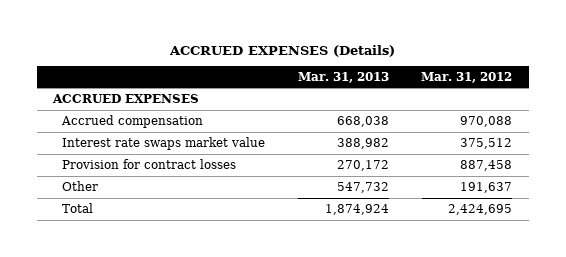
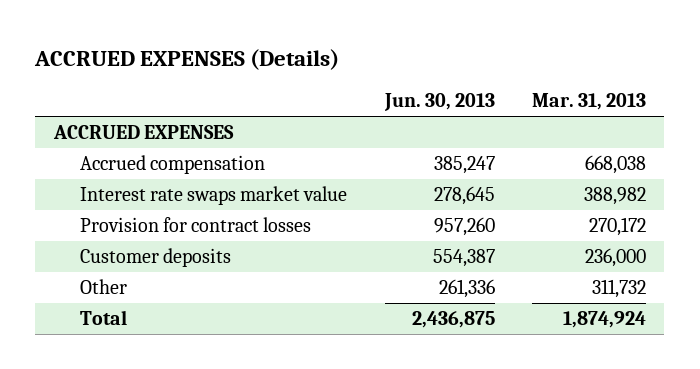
[421,71,513,83] Mar. 31, 2012 -> none
none -> [383,93,495,112] Jun. 30, 2013
none -> [80,248,232,268] Customer deposits
[336,181,389,193] 547,732 -> [591,279,646,299] 311,732

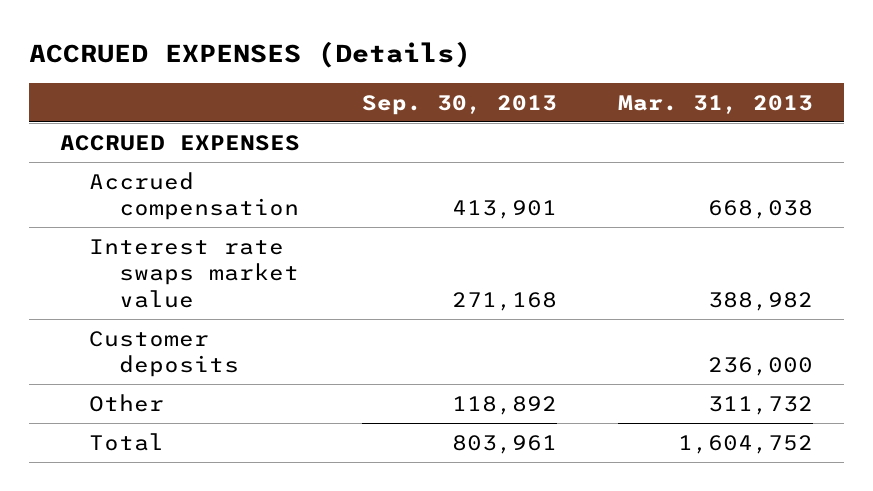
[383,93,495,112] Jun. 30, 2013 -> none
none -> [361,94,557,115] Sep. 30, 2013
[80,217,312,233] Provision for contract losses -> none
[562,311,646,329] 1,874,924 -> [678,434,814,454] 1,604,752

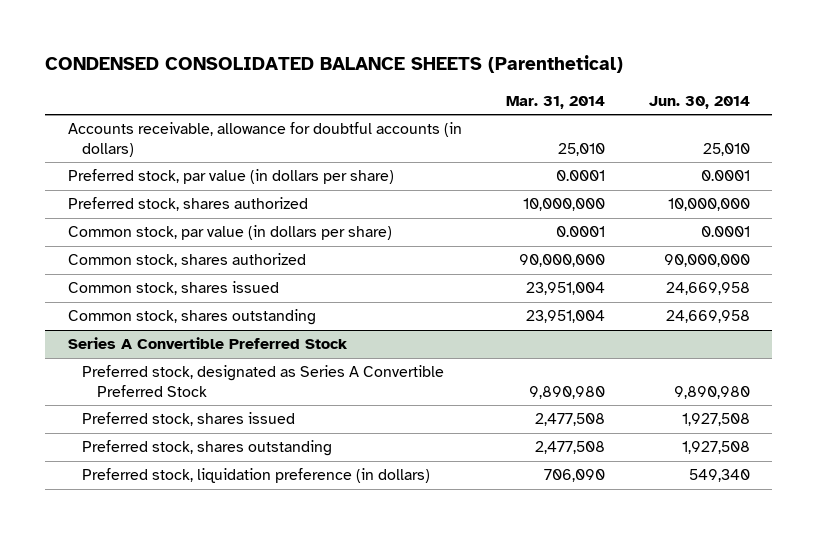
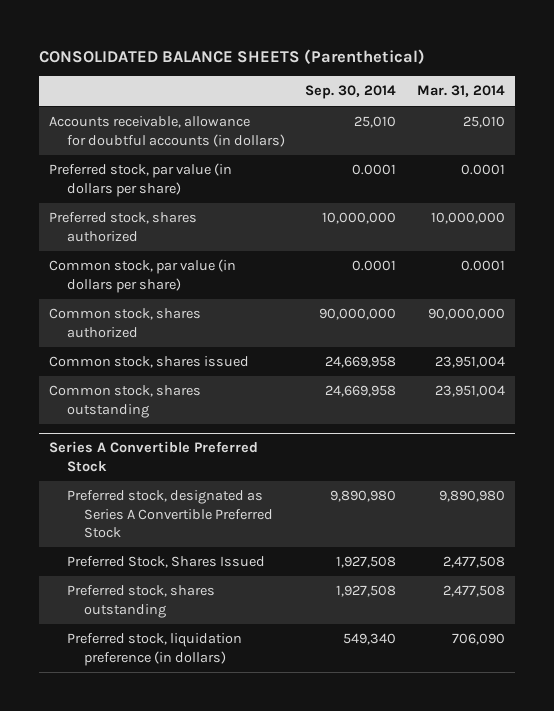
[45,55,624,74] CONDENSED CONSOLIDATED BALANCE SHEETS (Parenthetical) -> [39,48,426,64] CONSOLIDATED BALANCE SHEETS (Parenthetical)
[649,95,751,109] Jun. 30, 2014 -> none
none -> [305,85,397,100] Sep. 30, 2014
[82,412,296,427] Preferred stock, shares issued -> [66,556,265,569] Preferred Stock, Shares Issued

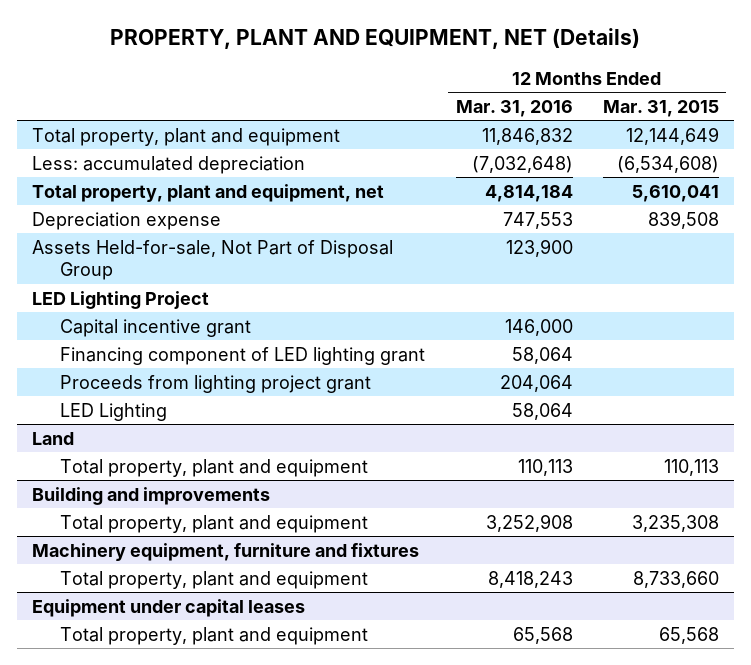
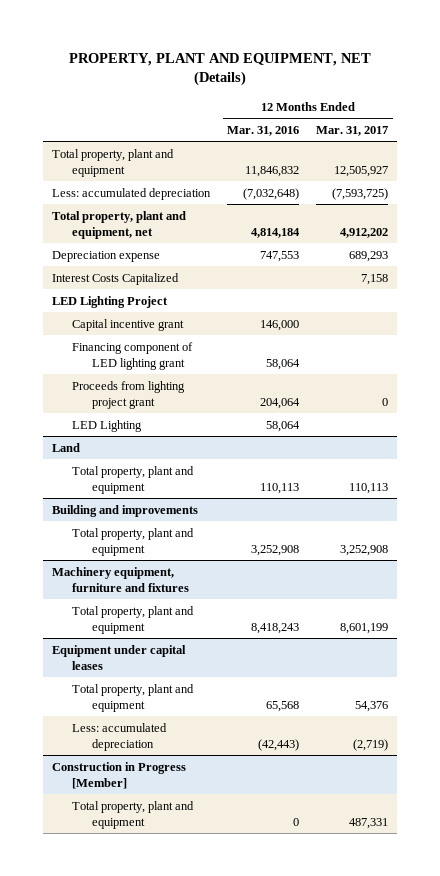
[602,99,719,117] Mar. 31, 2015 -> none
none -> [316,125,389,136] Mar. 31, 2017
[32,239,394,281] Assets Held-for-sale, Not Part of Disposal Group -> none
none -> [51,272,179,285] Interest Costs Capitalized
none -> [71,722,167,751] Less: accumulated depreciation
none -> [51,761,186,789] Construction in Progress [Member]
none -> [71,800,194,829] Total property, plant and equipment

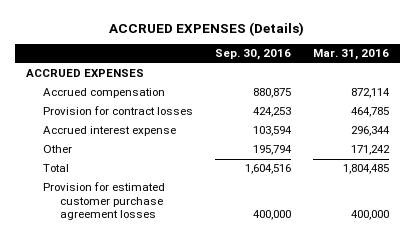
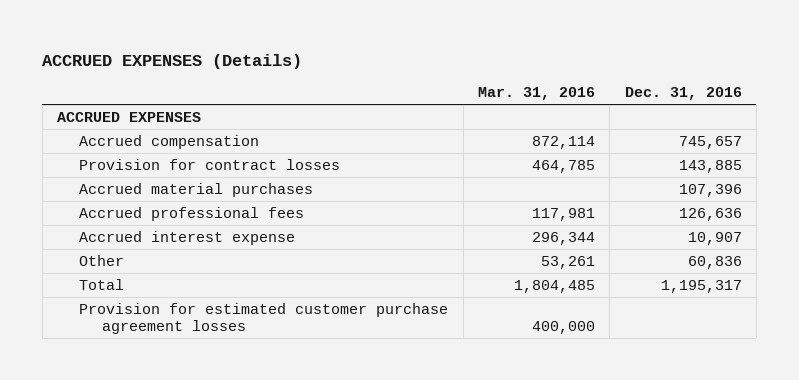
[214,49,291,61] Sep. 30, 2016 -> none
none -> [624,87,742,101] Dec. 31, 2016
none -> [79,182,314,197] Accrued material purchases
none -> [79,206,305,221] Accrued professional fees
[350,145,390,156] 171,242 -> [540,255,595,269] 53,261

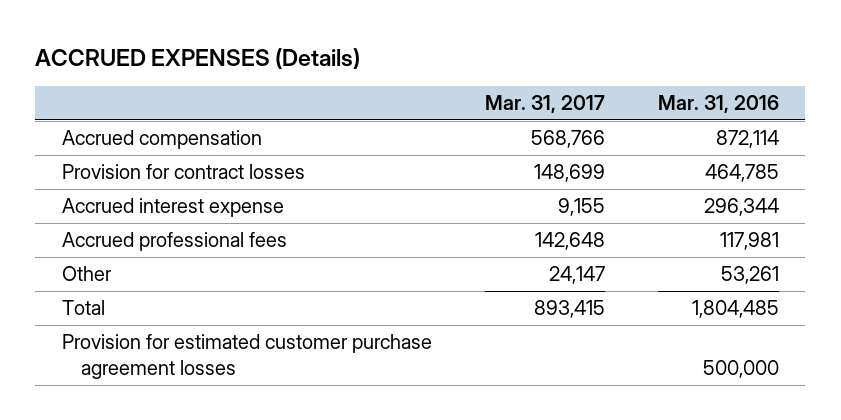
[624,87,742,101] Dec. 31, 2016 -> none
none -> [484,95,605,114] Mar. 31, 2017
[57,111,202,122] ACCRUED EXPENSES -> none
[79,182,314,197] Accrued material purchases -> none
[79,206,305,221] Accrued professional fees -> [61,232,287,252] Accrued professional fees
[531,321,595,335] 400,000 -> [702,359,779,378] 500,000

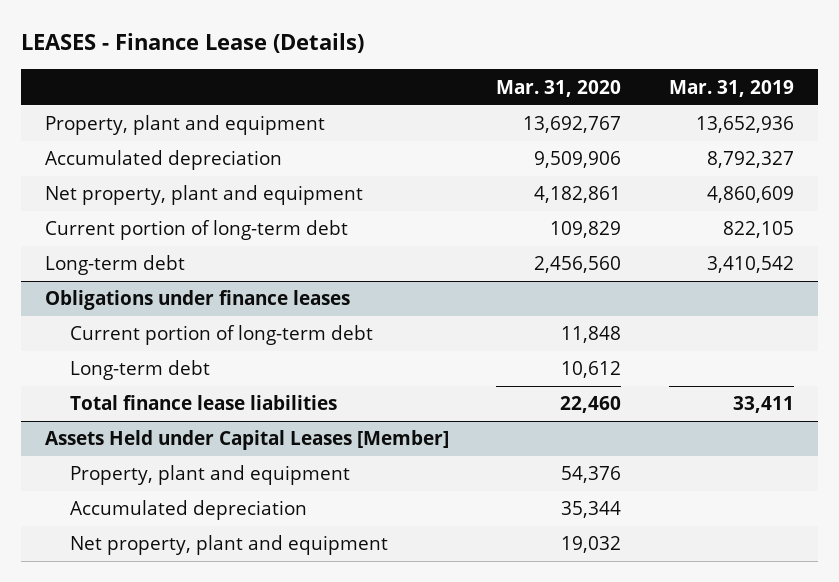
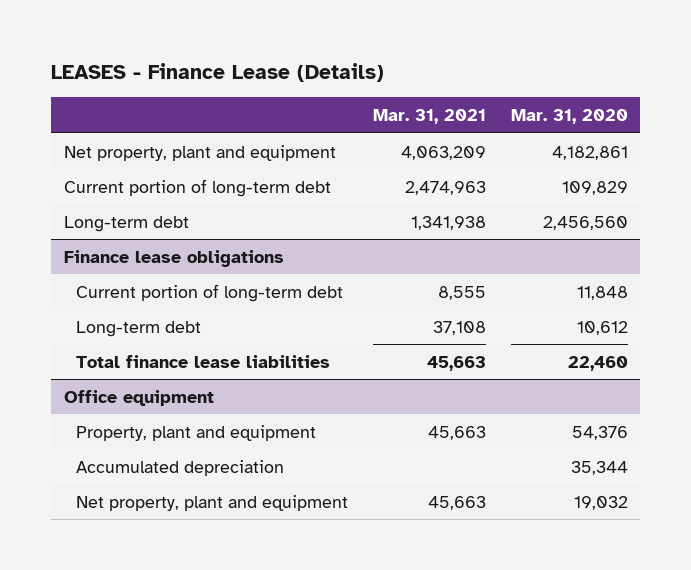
[669,79,795,97] Mar. 31, 2019 -> none
none -> [372,109,486,125] Mar. 31, 2021
[44,115,325,136] Property, plant and equipment -> none
[44,150,282,171] Accumulated depreciation -> none
[44,290,350,311] Obligations under finance leases -> [63,249,284,267] Finance lease obligations
[44,430,449,451] Assets Held under Capital Leases [Member] -> [63,389,214,406] Office equipment

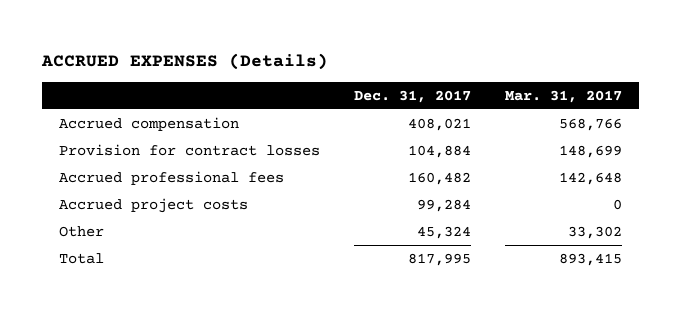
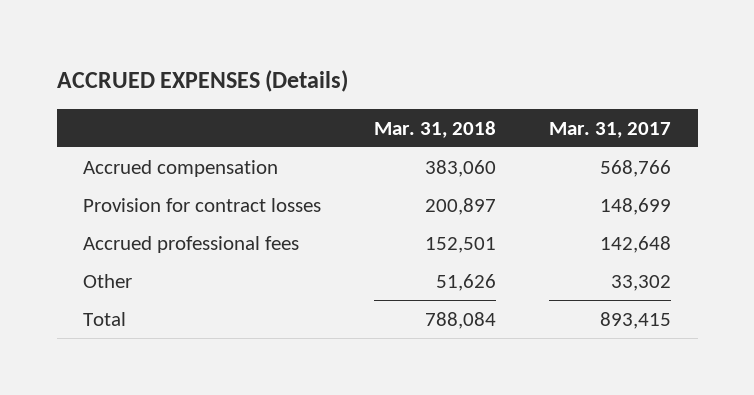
[354,89,472,103] Dec. 31, 2017 -> none
none -> [374,120,497,138] Mar. 31, 2018
[58,198,248,214] Accrued project costs -> none

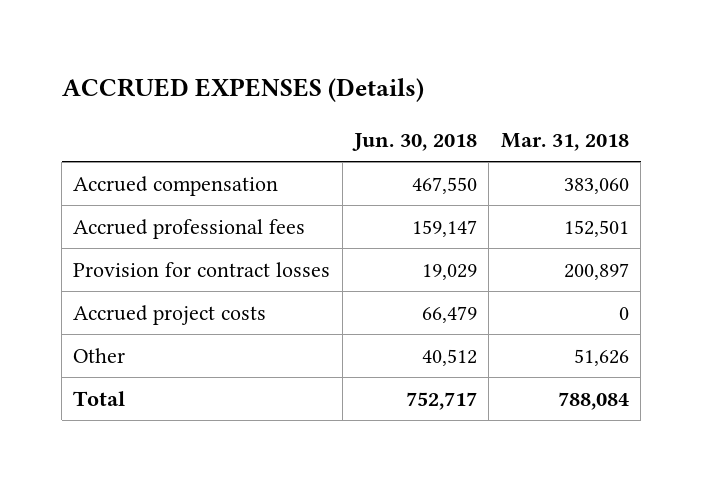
[549,121,672,138] Mar. 31, 2017 -> none
none -> [352,132,478,151] Jun. 30, 2018
[83,197,322,212] Provision for contract losses -> [73,261,331,277] Provision for contract losses
none -> [73,304,267,325] Accrued project costs

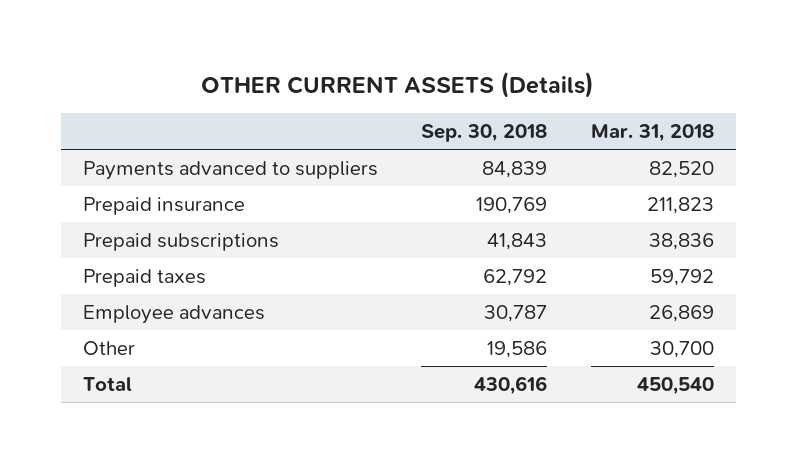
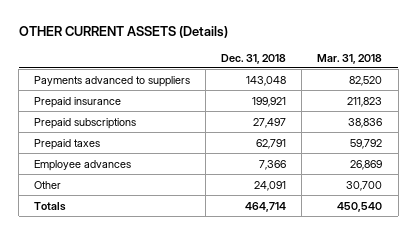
[421,124,548,143] Sep. 30, 2018 -> none
none -> [221,53,287,64] Dec. 31, 2018
[82,376,132,391] Total -> [34,201,67,211] Totals

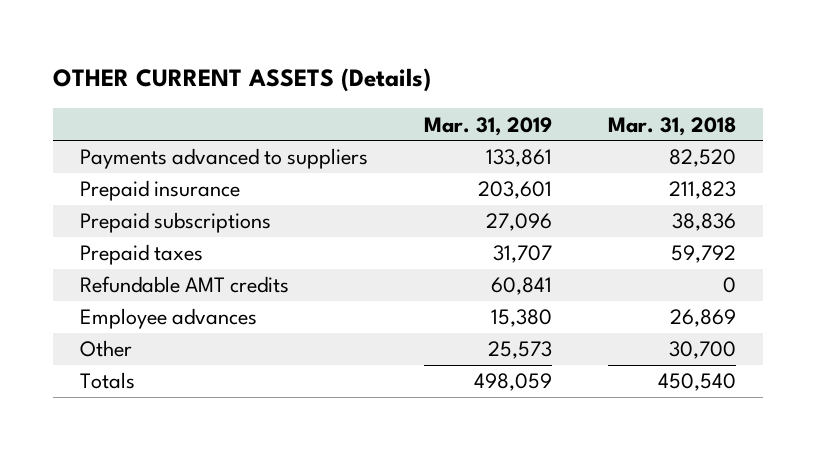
[221,53,287,64] Dec. 31, 2018 -> none
none -> [423,116,552,136] Mar. 31, 2019
none -> [80,276,290,294] Refundable AMT credits

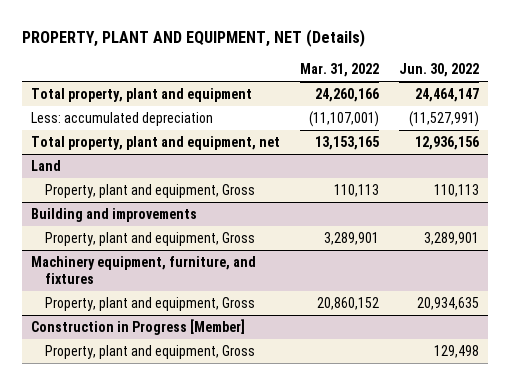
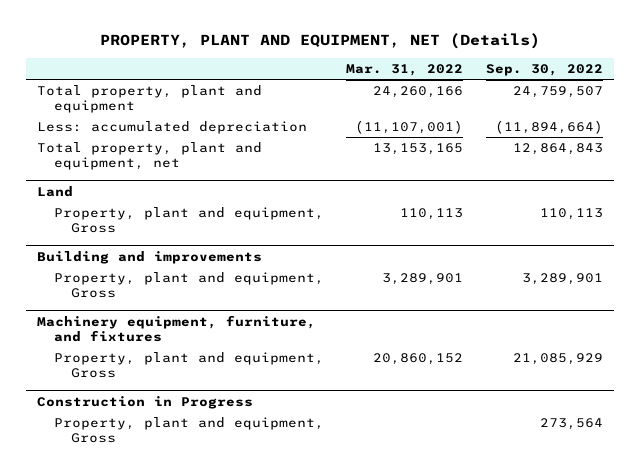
[398,63,479,78] Jun. 30, 2022 -> none
none -> [485,63,603,76] Sep. 30, 2022
[31,318,246,335] Construction in Progress [Member] -> [36,395,253,409] Construction in Progress

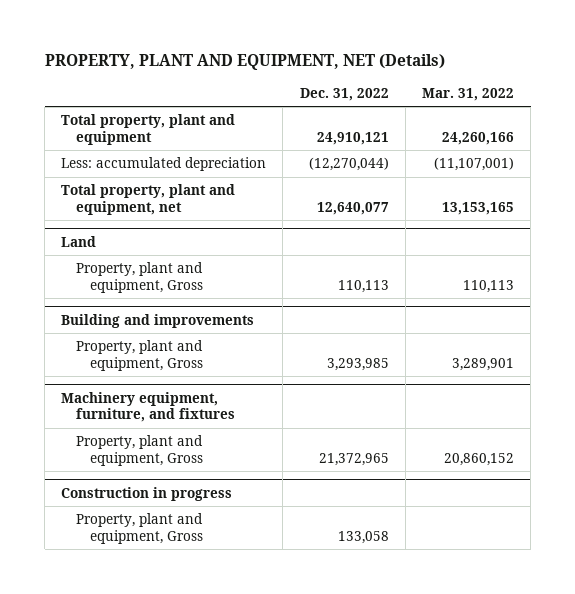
[485,63,603,76] Sep. 30, 2022 -> none
none -> [299,87,389,101] Dec. 31, 2022
[36,395,253,409] Construction in Progress -> [61,486,233,501] Construction in progress

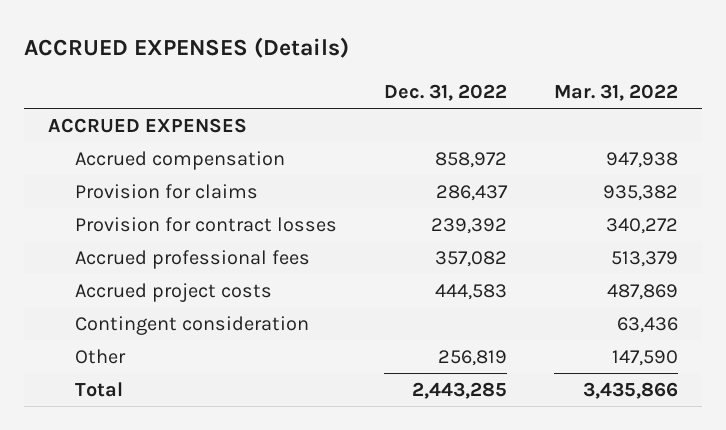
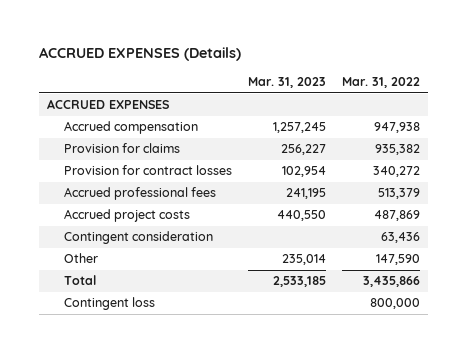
[383,84,507,102] Dec. 31, 2022 -> none
none -> [248,77,327,89] Mar. 31, 2023
none -> [63,297,155,311] Contingent loss

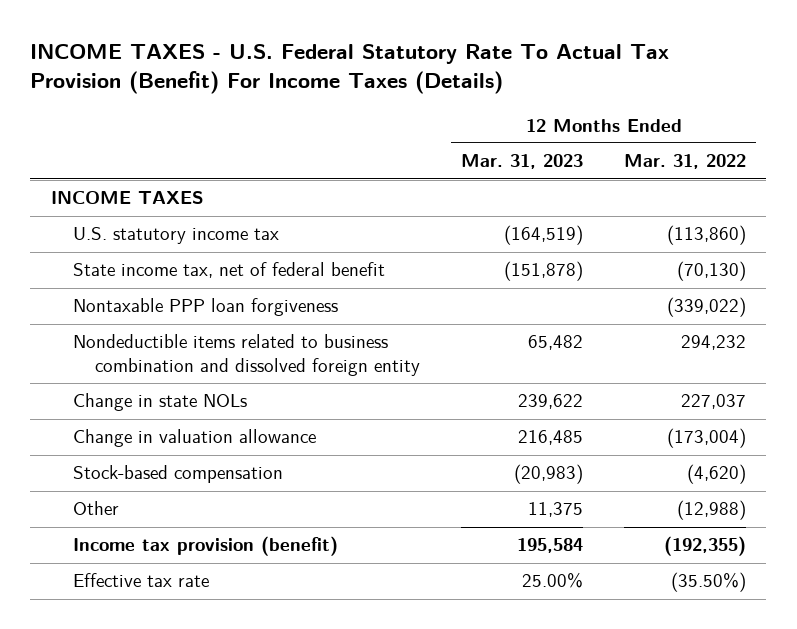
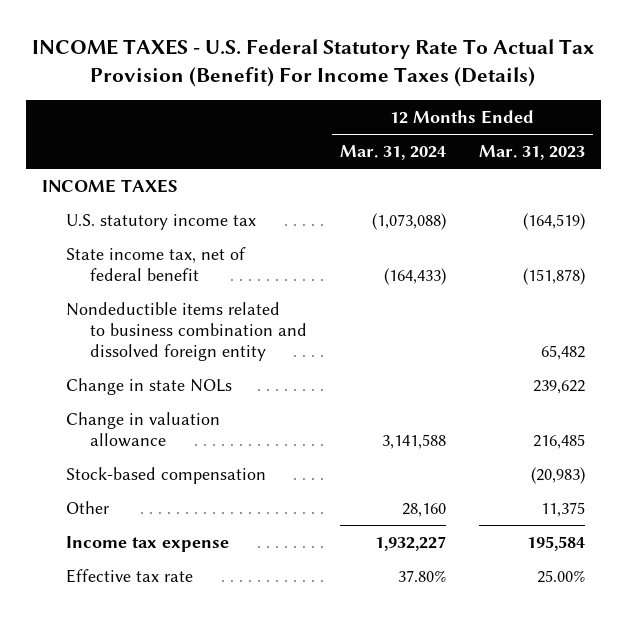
[623,154,746,170] Mar. 31, 2022 -> none
none -> [339,145,446,161] Mar. 31, 2024
[73,298,339,317] Nontaxable PPP loan forgiveness -> none
[73,536,339,557] Income tax provision (benefit) -> [66,535,230,552] Income tax expense

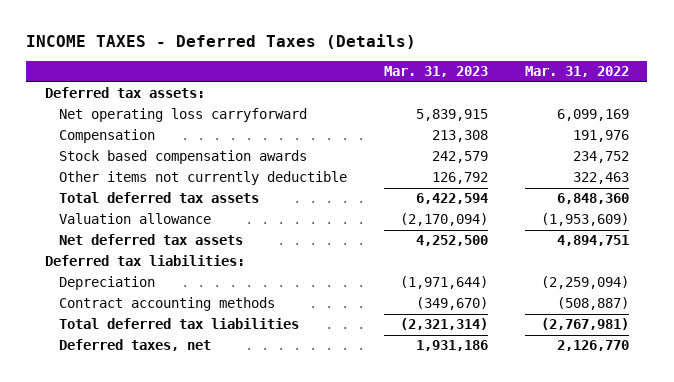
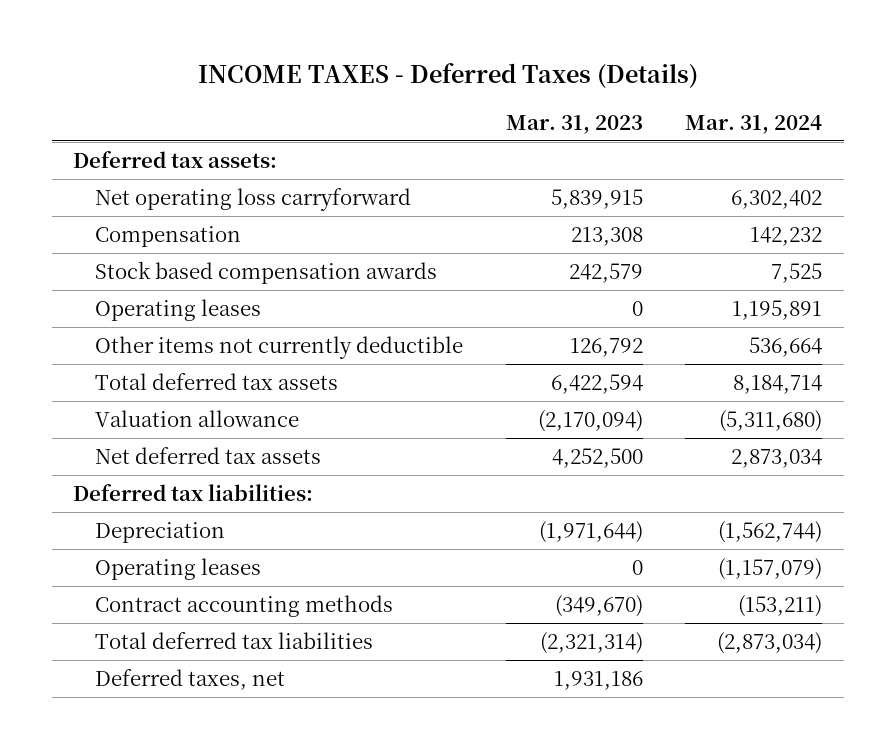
[524,66,629,78] Mar. 31, 2022 -> none
none -> [685,114,823,134] Mar. 31, 2024
none -> [94,299,261,322] Operating leases
none -> [94,558,261,581] Operating leases

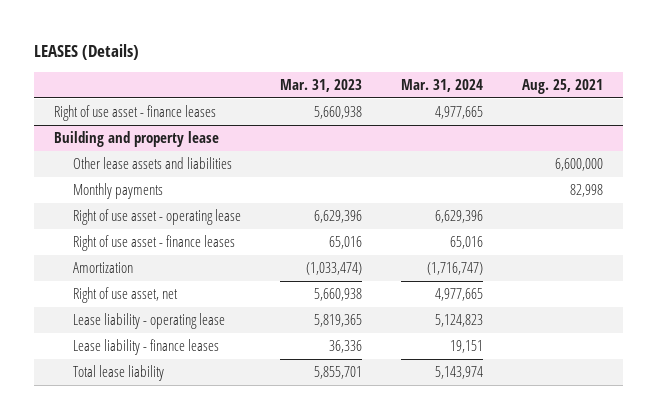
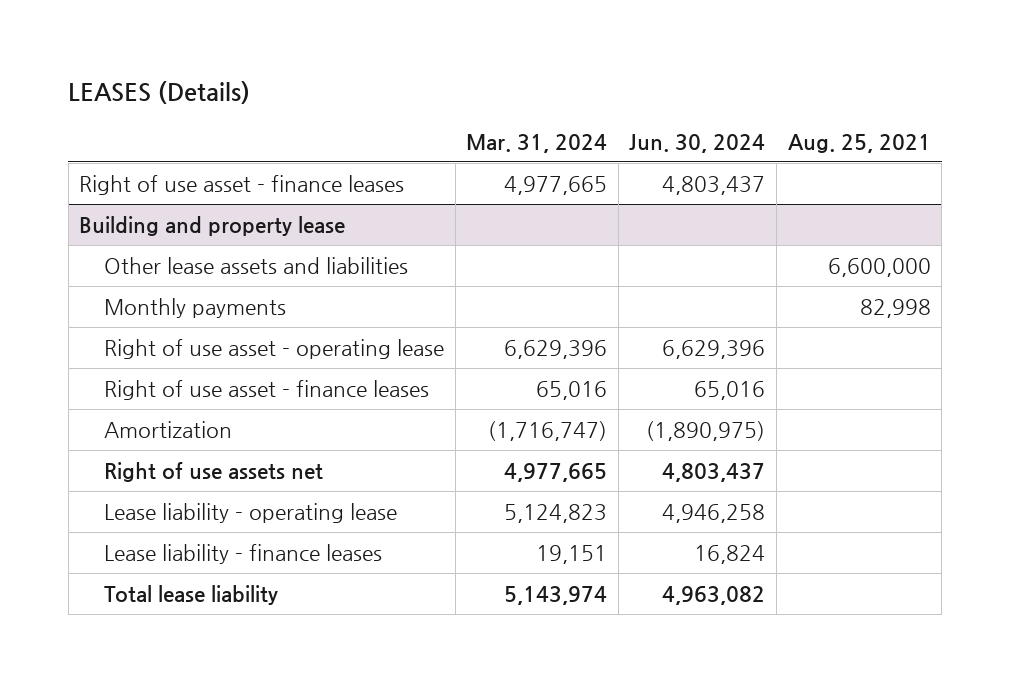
[280,78,363,92] Mar. 31, 2023 -> none
none -> [629,133,766,153] Jun. 30, 2024
[73,287,179,304] Right of use asset, net -> [104,461,324,482] Right of use assets net

